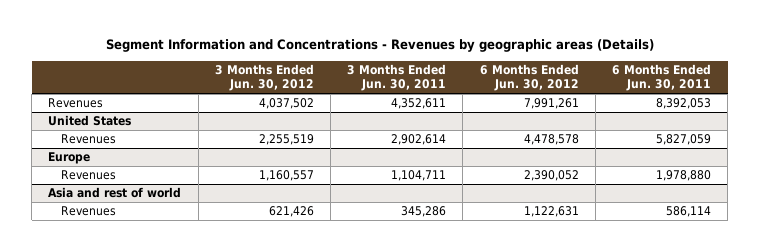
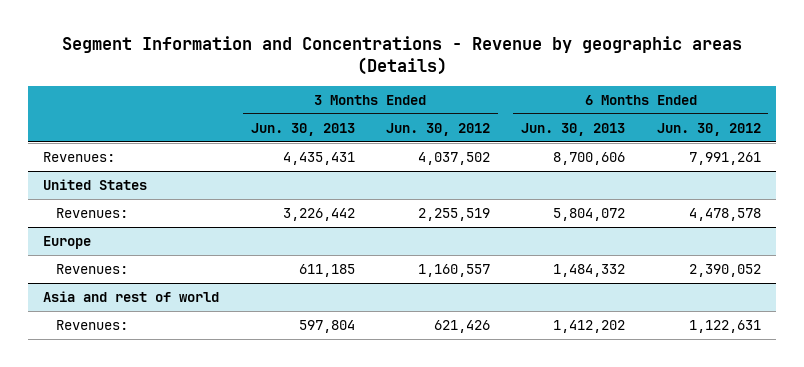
[105,39,654,53] Segment Information and Concentrations - Revenues by geographic areas (Details) -> [61,35,742,75] Segment Information and Concentrations - Revenue by geographic areas (Details)
[347,64,447,92] 3 Months Ended Jun. 30, 2011 -> none
[612,64,712,92] 6 Months Ended Jun. 30, 2011 -> none
none -> [250,123,355,137] Jun. 30, 2013
none -> [521,123,626,137] Jun. 30, 2013
[48,98,104,109] Revenues -> [43,152,116,163] Revenues:
[61,134,117,145] Revenues -> [55,208,128,219] Revenues:
[61,170,117,181] Revenues -> [55,264,128,275] Revenues:
[61,206,117,217] Revenues -> [55,320,128,331] Revenues:

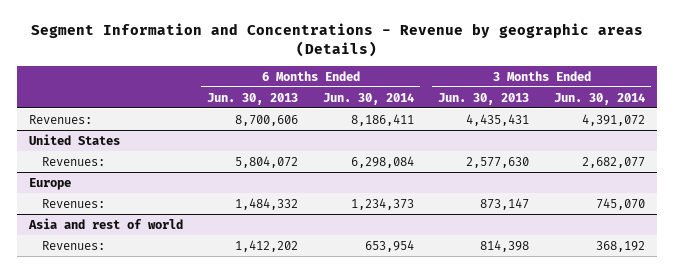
[385,123,490,137] Jun. 30, 2012 -> none
[656,123,761,137] Jun. 30, 2012 -> none
none -> [322,92,414,105] Jun. 30, 2014
none -> [553,92,645,105] Jun. 30, 2014
[282,208,355,222] 3,226,442 -> [466,156,530,168] 2,577,630
[298,264,355,278] 611,185 -> [480,197,530,210] 873,147
[298,320,355,334] 597,804 -> [480,239,530,252] 814,398

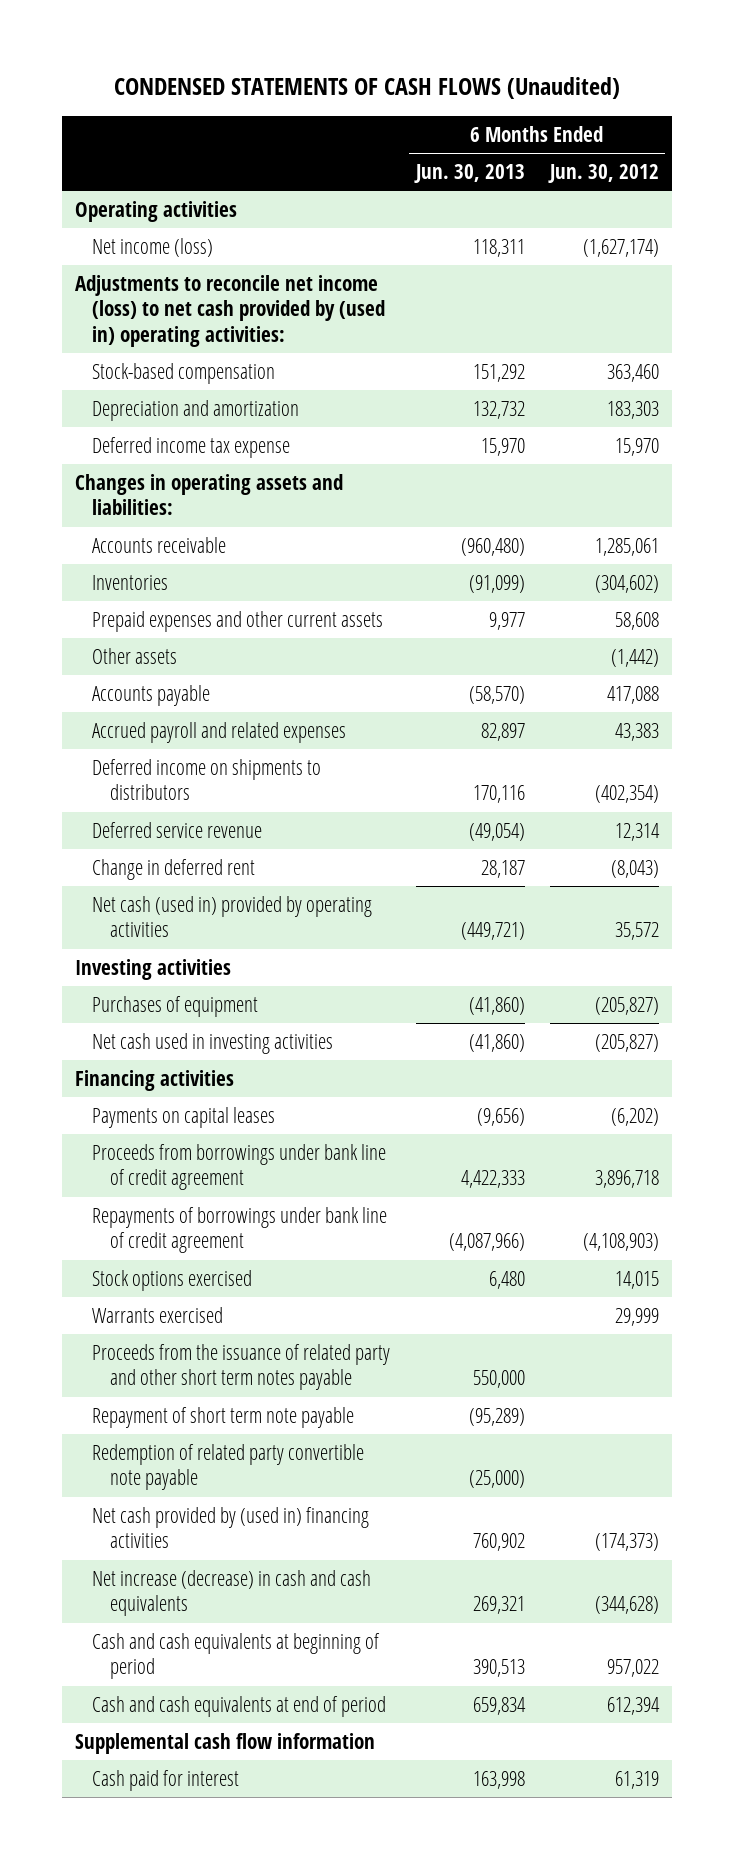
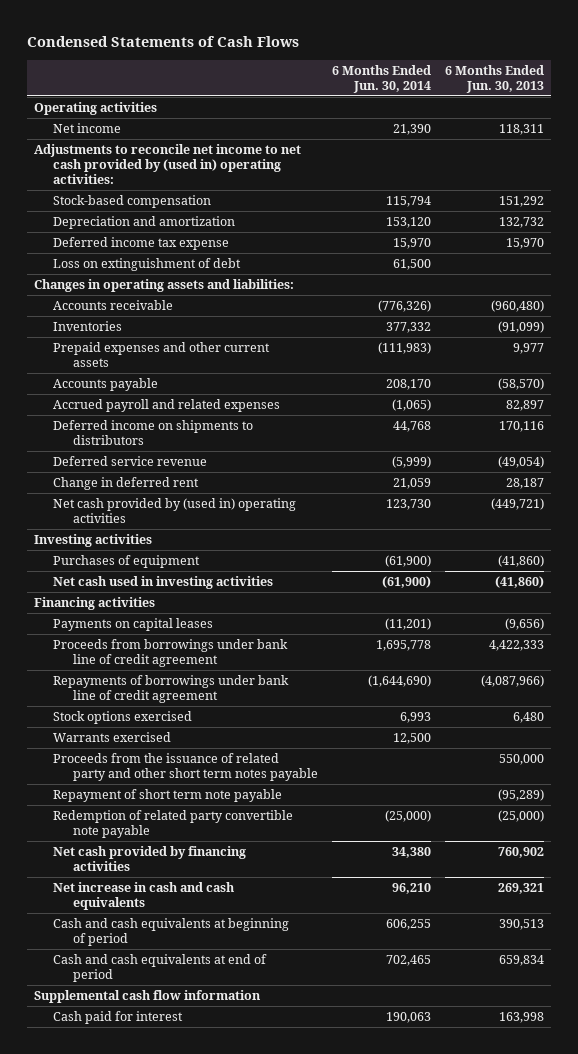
[113,76,620,99] CONDENSED STATEMENTS OF CASH FLOWS (Unaudited) -> [27,35,300,47] Condensed Statements of Cash Flows
[547,164,659,184] Jun. 30, 2012 -> none
none -> [331,64,431,93] 6 Months Ended Jun. 30, 2014
[92,238,214,258] Net income (loss) -> [53,123,122,134] Net income
[74,275,386,347] Adjustments to reconcile net income (loss) to net cash provided by (used in) operating activities: -> [34,144,302,184] Adjustments to reconcile net income to net cash provided by (used in) operating activities:
none -> [53,258,242,272] Loss on extinguishment of debt
[92,648,178,665] Other assets -> none
[92,896,373,938] Net cash (used in) provided by operating activities -> [53,498,297,524] Net cash provided by (used in) operating activities
[92,1507,370,1549] Net cash provided by (used in) financing activities -> [53,846,247,872] Net cash provided by financing activities
[92,1570,372,1617] Net increase (decrease) in cash and cash equivalents -> [53,882,236,911] Net increase in cash and cash equivalents

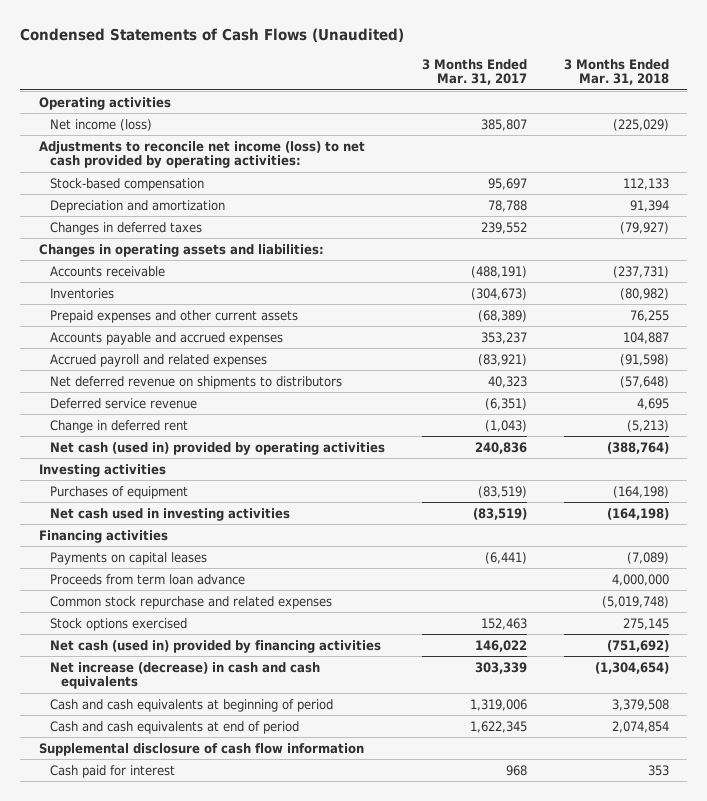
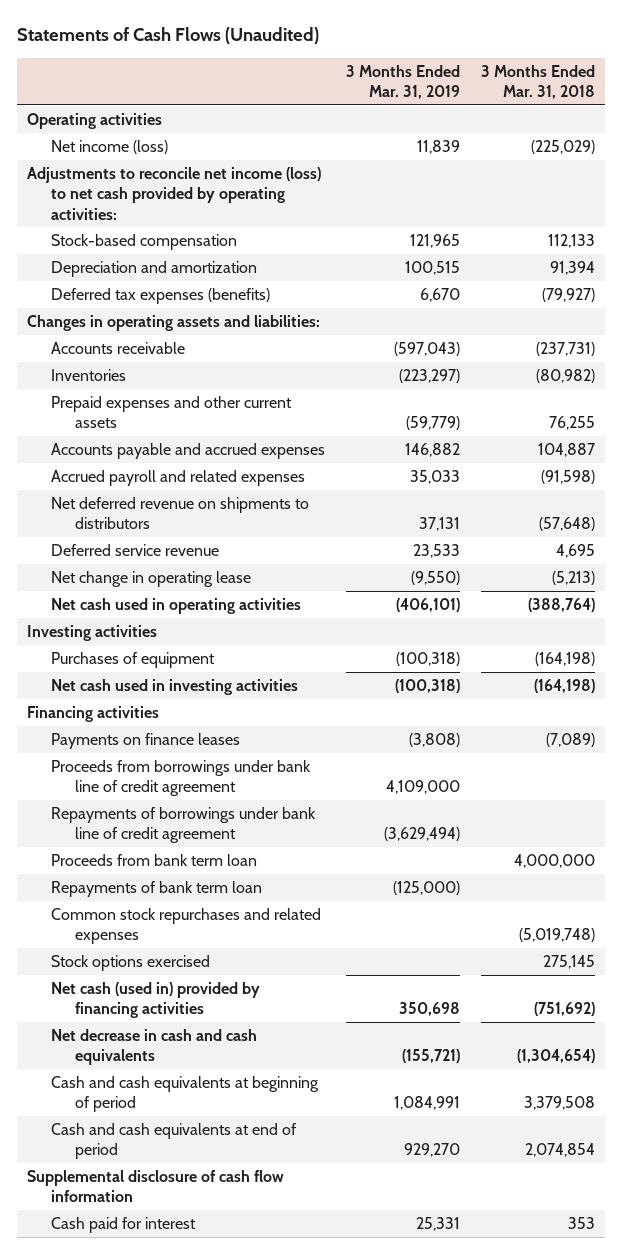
[20,28,405,43] Condensed Statements of Cash Flows (Unaudited) -> [16,27,319,45] Statements of Cash Flows (Unaudited)
[421,58,527,86] 3 Months Ended Mar. 31, 2017 -> none
none -> [346,64,461,99] 3 Months Ended Mar. 31, 2019
[49,221,202,235] Changes in deferred taxes -> [51,287,271,304] Deferred tax expenses (benefits)
[49,419,188,433] Change in deferred rent -> [51,570,252,587] Net change in operating lease
[49,441,385,455] Net cash (used in) provided by operating activities -> [51,597,302,614] Net cash used in operating activities
[49,551,207,565] Payments on capital leases -> [51,732,241,749] Payments on finance leases
none -> [51,759,312,797] Proceeds from borrowings under bank line of credit agreement
none -> [51,806,317,844] Repayments of borrowings under bank line of credit agreement
[49,573,245,585] Proceeds from term loan advance -> [51,853,258,866] Proceeds from bank term loan
none -> [51,880,263,897] Repayments of bank term loan
[49,595,332,609] Common stock repurchase and related expenses -> [51,907,322,945] Common stock repurchases and related expenses
[49,661,320,690] Net increase (decrease) in cash and cash equivalents -> [51,1028,258,1066] Net decrease in cash and cash equivalents

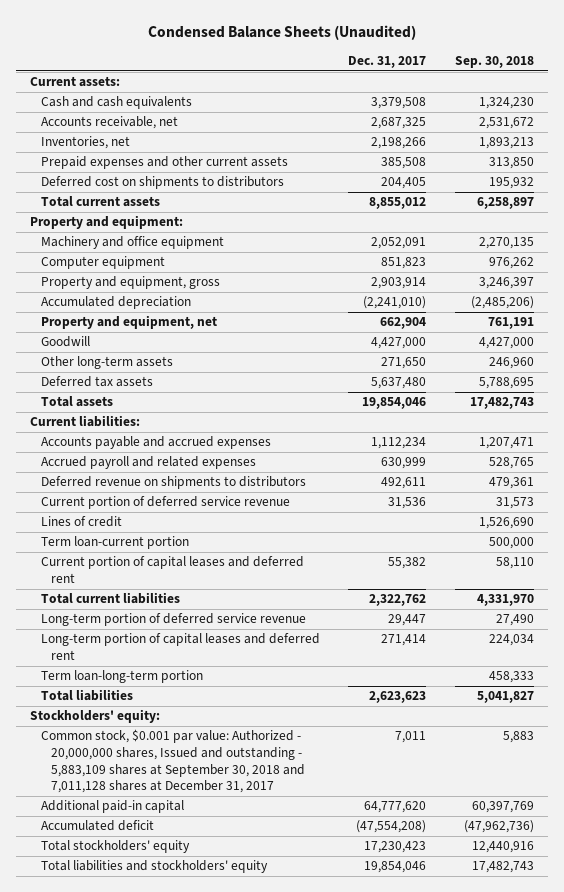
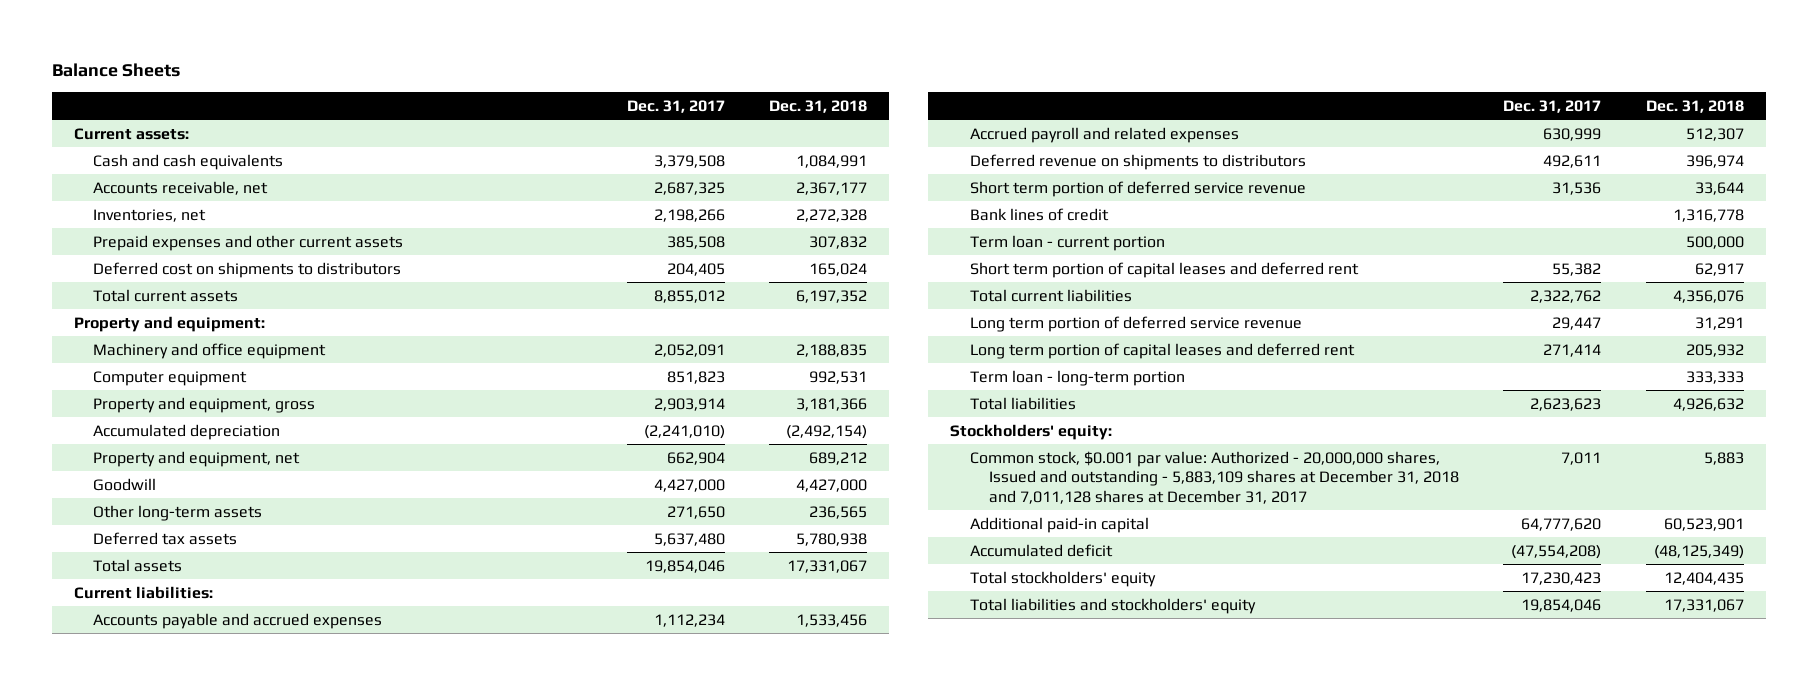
[147,25,416,41] Condensed Balance Sheets (Unaudited) -> [51,63,180,78] Balance Sheets
[454,56,534,69] Sep. 30, 2018 -> none
none -> [768,99,867,113] Dec. 31, 2018
[40,496,290,510] Current portion of deferred service revenue -> [969,180,1306,197] Short term portion of deferred service revenue
[40,516,122,528] Lines of credit -> [969,207,1109,221] Bank lines of credit
[40,536,189,550] Term loan-current portion -> [969,234,1165,251] Term loan - current portion
[40,556,304,584] Current portion of capital leases and deferred rent -> [969,261,1359,278] Short term portion of capital leases and deferred rent
[40,613,306,627] Long-term portion of deferred service revenue -> [969,315,1302,332] Long term portion of deferred service revenue
[40,633,320,661] Long-term portion of capital leases and deferred rent -> [969,342,1355,359] Long term portion of capital leases and deferred rent
[40,670,203,684] Term loan-long-term portion -> [969,369,1185,386] Term loan - long-term portion
[40,729,306,794] Common stock, $0.001 par value: Authorized - 20,000,000 shares, Issued and outstanding - 5,883,109 shares at September 30, 2018 and 7,011,128 shares at December 31, 2017 -> [969,450,1460,504] Common stock, $0.001 par value: Authorized - 20,000,000 shares, Issued and outstanding - 5,883,109 shares at December 31, 2018 and 7,011,128 shares at December 31, 2017

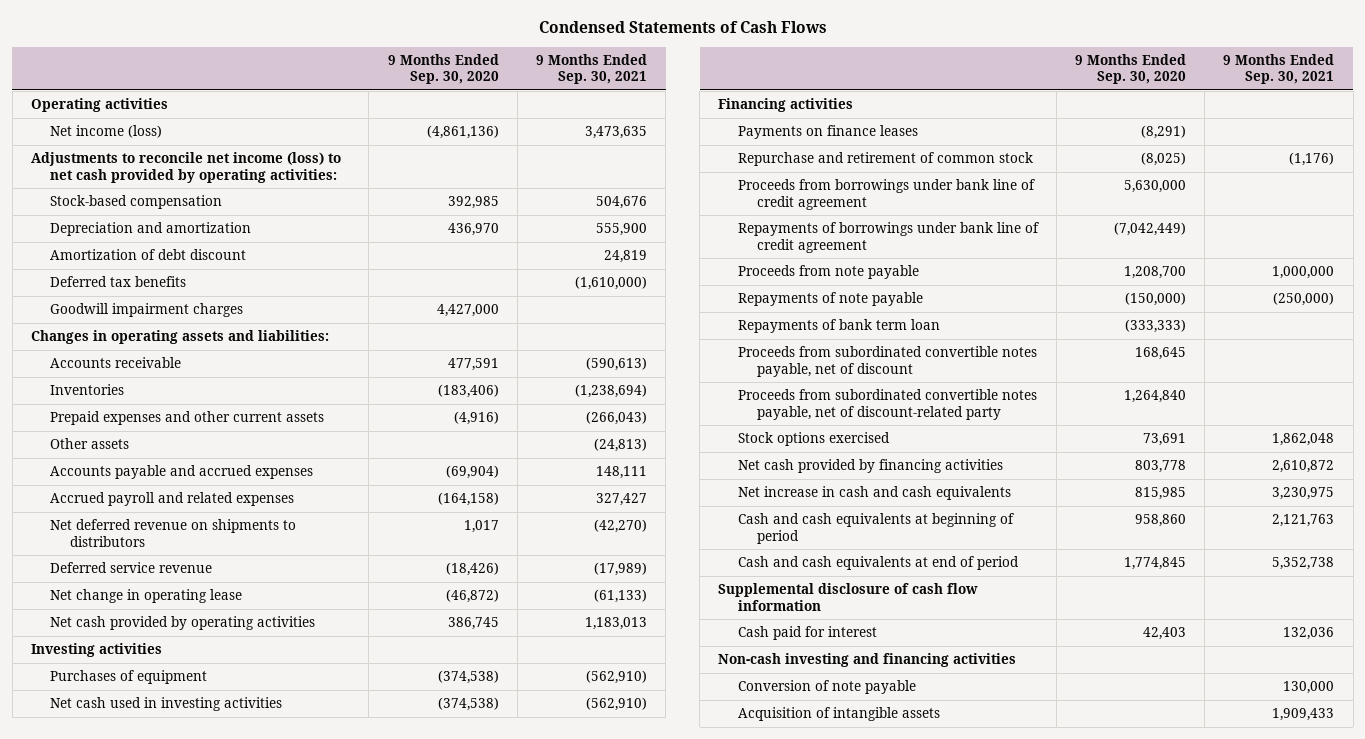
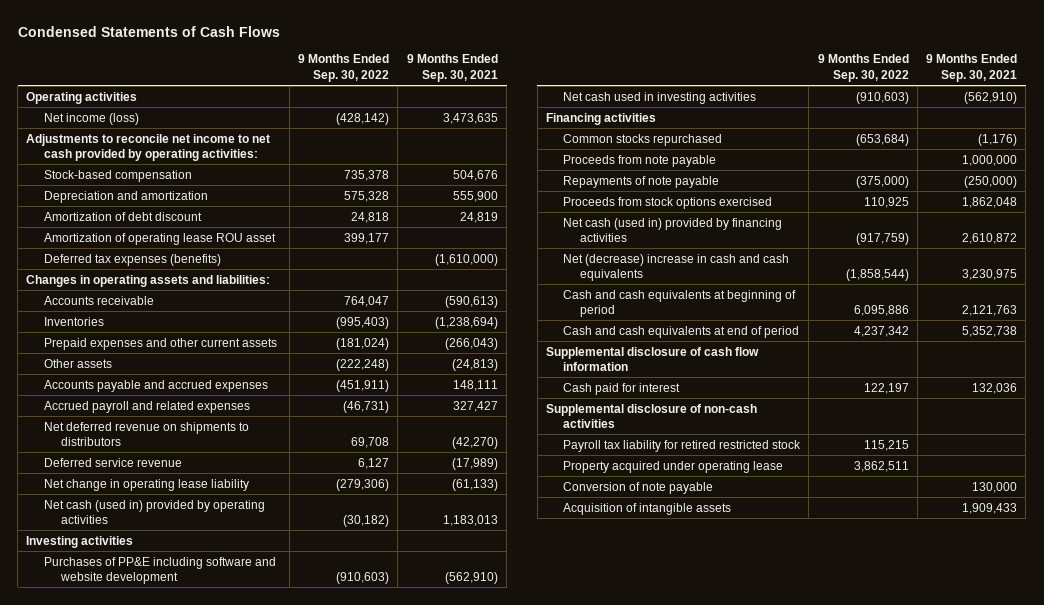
[387,53,499,85] 9 Months Ended Sep. 30, 2020 -> none
none -> [298,54,390,82] 9 Months Ended Sep. 30, 2022
[30,152,341,183] Adjustments to reconcile net income (loss) to net cash provided by operating activities: -> [26,133,271,162] Adjustments to reconcile net income to net cash provided by operating activities:
[50,303,244,318] Goodwill impairment charges -> none
none -> [43,232,276,245] Amortization of operating lease ROU asset
[50,276,187,288] Deferred tax benefits -> [43,253,221,266] Deferred tax expenses (benefits)
[50,589,243,604] Net change in operating lease -> [43,478,249,491] Net change in operating lease liability
[50,616,316,631] Net cash provided by operating activities -> [43,499,265,525] Net cash (used in) provided by operating activities
[50,670,208,685] Purchases of equipment -> [43,556,276,585] Purchases of PP&E including software and website development
[737,125,918,140] Payments on finance leases -> none
[737,179,1035,210] Proceeds from borrowings under bank line of credit agreement -> none
[737,222,1039,253] Repayments of borrowings under bank line of credit agreement -> none
[737,152,1033,167] Repurchase and retirement of common stock -> [562,133,722,146] Common stocks repurchased
[737,319,940,334] Repayments of bank term loan -> none
[737,346,1037,377] Proceeds from subordinated convertible notes payable, net of discount -> none
[737,389,1037,420] Proceeds from subordinated convertible notes payable, net of discount-related party -> none
[737,432,890,447] Stock options exercised -> [562,196,772,209] Proceeds from stock options exercised
[737,459,1003,474] Net cash provided by financing activities -> [562,217,782,243] Net cash (used in) provided by financing activities
[737,486,1011,501] Net increase in cash and cash equivalents -> [562,253,789,282] Net (decrease) increase in cash and cash equivalents
[718,653,1017,668] Non-cash investing and financing activities -> [545,403,757,429] Supplemental disclosure of non-cash activities
none -> [562,439,801,452] Payroll tax liability for retired restricted stock
none -> [562,460,783,473] Property acquired under operating lease

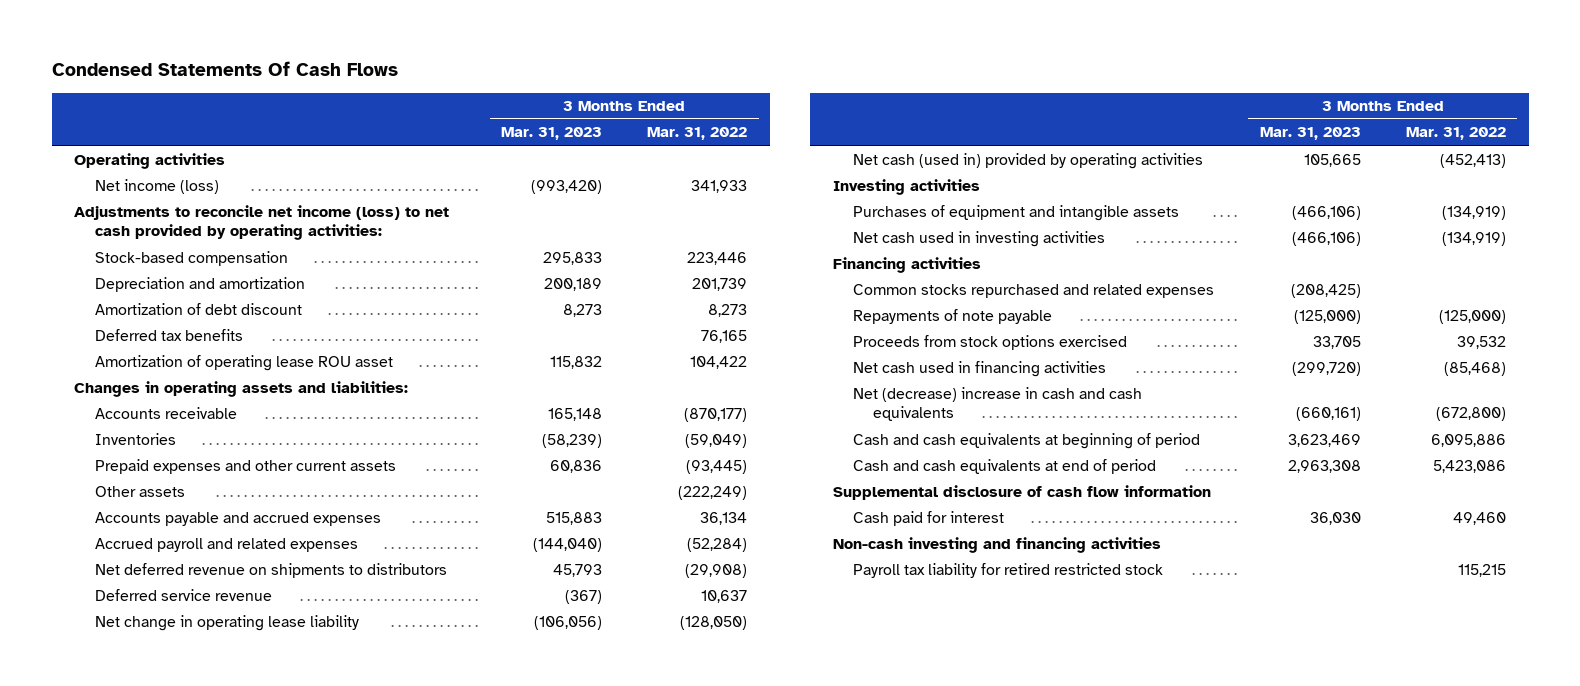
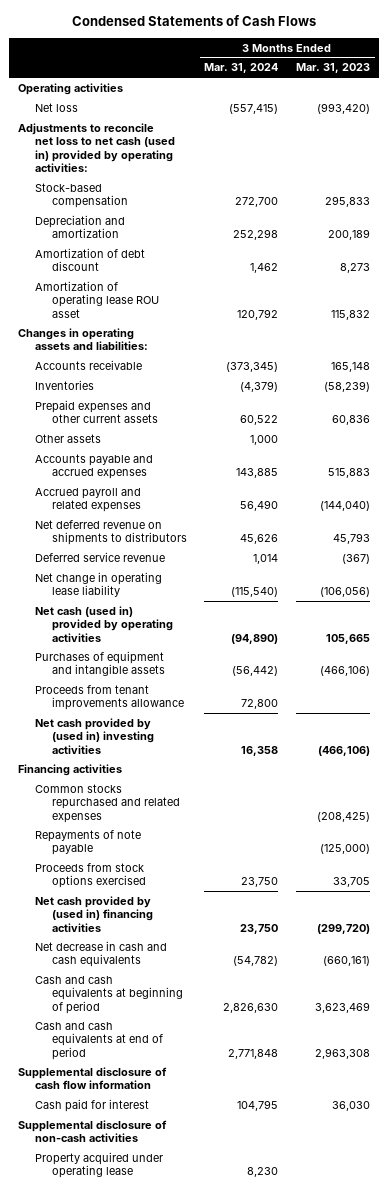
[51,61,398,77] Condensed Statements Of Cash Flows -> [71,15,316,27] Condensed Statements of Cash Flows
[647,127,748,141] Mar. 31, 2022 -> none
none -> [204,63,279,74] Mar. 31, 2024
[94,178,219,194] Net income (loss) -> [34,102,78,112] Net loss
[74,204,450,241] Adjustments to reconcile net income (loss) to net cash provided by operating activities: -> [17,122,175,172] Adjustments to reconcile net loss to net cash (used in) provided by operating activities:
[94,328,243,341] Deferred tax benefits -> none
[832,178,980,195] Investing activities -> none
none -> [34,684,184,711] Proceeds from tenant improvements allowance
[853,230,1106,247] Net cash used in investing activities -> [34,717,154,754] Net cash provided by (used in) investing activities
[853,360,1107,377] Net cash used in financing activities -> [34,895,153,932] Net cash provided by (used in) financing activities
[853,386,1143,422] Net (decrease) increase in cash and cash equivalents -> [34,940,167,968] Net decrease in cash and cash equivalents
[853,562,1164,578] Payroll tax liability for retired restricted stock -> none
[832,536,1161,553] Non-cash investing and financing activities -> [17,1119,167,1143] Supplemental disclosure of non-cash activities
none -> [34,1151,163,1179] Property acquired under operating lease

